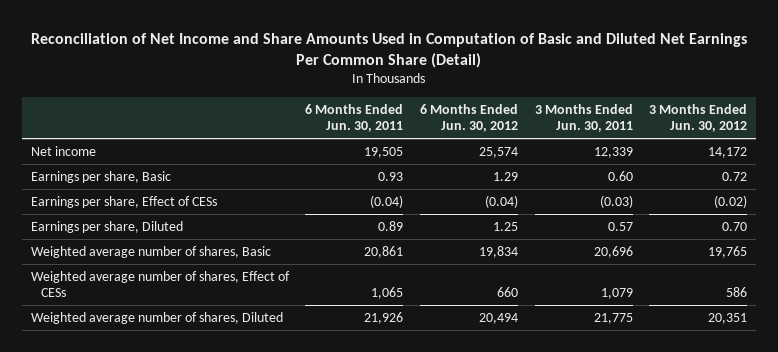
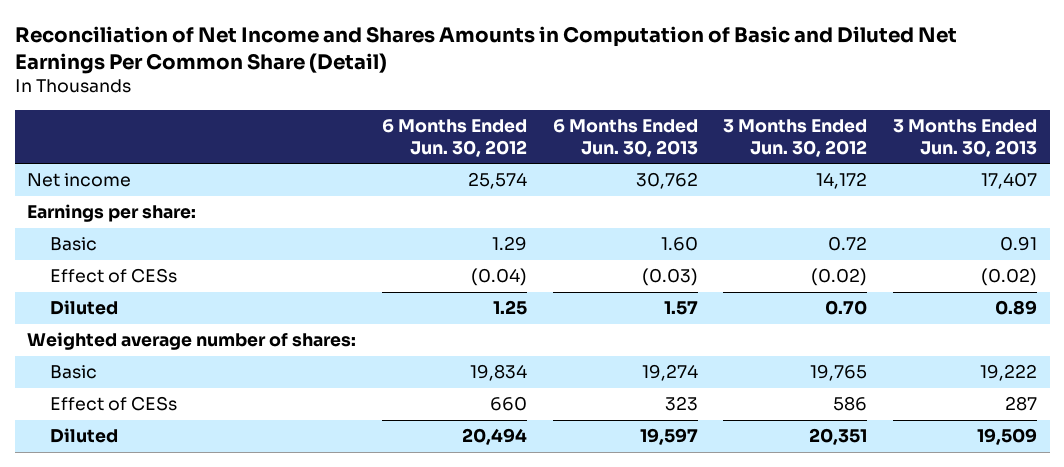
[30,32,747,68] Reconciliation of Net Income and Share Amounts Used in Computation of Basic and Diluted Net Earnings Per Common Share (Detail) -> [14,25,957,74] Reconciliation of Net Income and Shares Amounts in Computation of Basic and Diluted Net Earnings Per Common Share (Detail)
[305,104,404,133] 6 Months Ended Jun. 30, 2011 -> none
[534,104,633,133] 3 Months Ended Jun. 30, 2011 -> none
none -> [552,119,698,157] 6 Months Ended Jun. 30, 2013
none -> [893,119,1038,157] 3 Months Ended Jun. 30, 2013
none -> [27,204,197,223] Earnings per share:
[30,170,171,183] Earnings per share, Basic -> [49,237,97,252] Basic
[30,195,217,208] Earnings per share, Effect of CESs -> [49,268,177,284] Effect of CESs
[30,220,183,233] Earnings per share, Diluted -> [49,300,118,316] Diluted
none -> [27,332,357,351] Weighted average number of shares:
[30,245,271,258] Weighted average number of shares, Basic -> [49,365,97,380] Basic
[30,270,290,298] Weighted average number of shares, Effect of CESs -> [49,396,177,412] Effect of CESs
[30,311,283,324] Weighted average number of shares, Diluted -> [49,428,118,444] Diluted

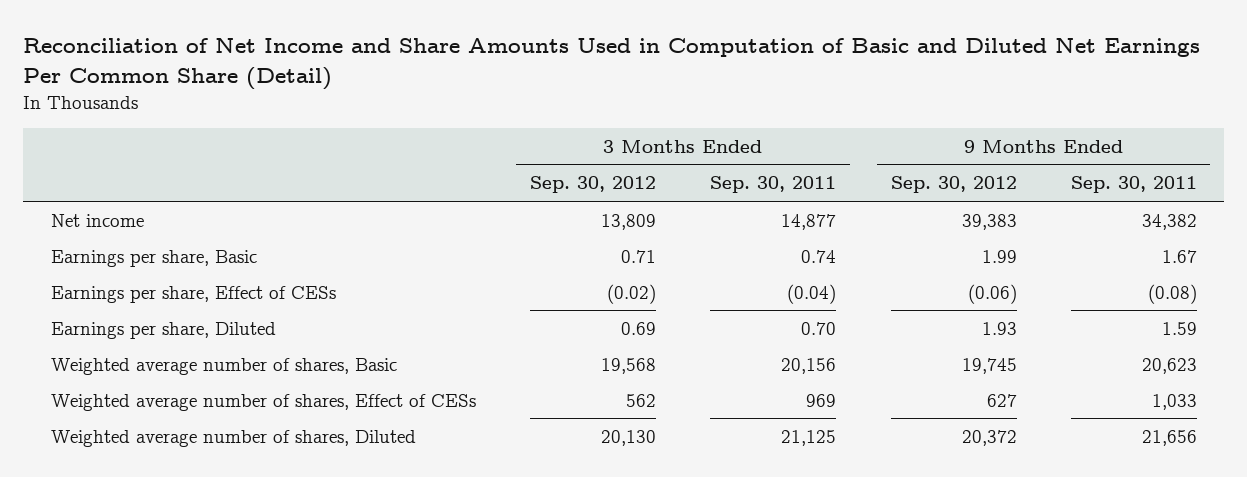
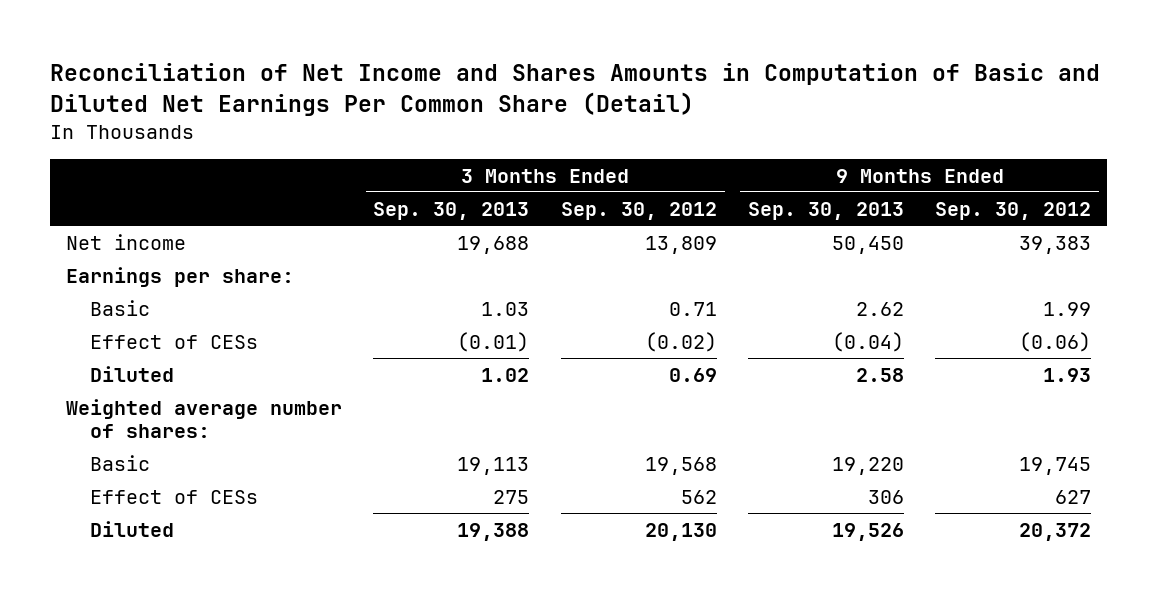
[23,38,1201,90] Reconciliation of Net Income and Share Amounts Used in Computation of Basic and Diluted Net Earnings Per Common Share (Detail) -> [50,63,1101,117] Reconciliation of Net Income and Shares Amounts in Computation of Basic and Diluted Net Earnings Per Common Share (Detail)
[710,176,837,194] Sep. 30, 2011 -> none
[1070,176,1197,194] Sep. 30, 2011 -> none
none -> [373,201,530,220] Sep. 30, 2013
none -> [748,201,905,220] Sep. 30, 2013
none -> [66,266,295,287] Earnings per share:
[50,249,257,267] Earnings per share, Basic -> [90,299,151,316] Basic
[50,285,336,303] Earnings per share, Effect of CESs -> [90,334,259,349] Effect of CESs
[50,321,276,339] Earnings per share, Diluted -> [90,365,175,382] Diluted
none -> [66,398,343,438] Weighted average number of shares:
[50,357,397,375] Weighted average number of shares, Basic -> [90,454,151,471] Basic
[50,393,476,411] Weighted average number of shares, Effect of CESs -> [90,489,259,504] Effect of CESs
[50,429,416,447] Weighted average number of shares, Diluted -> [90,520,175,537] Diluted

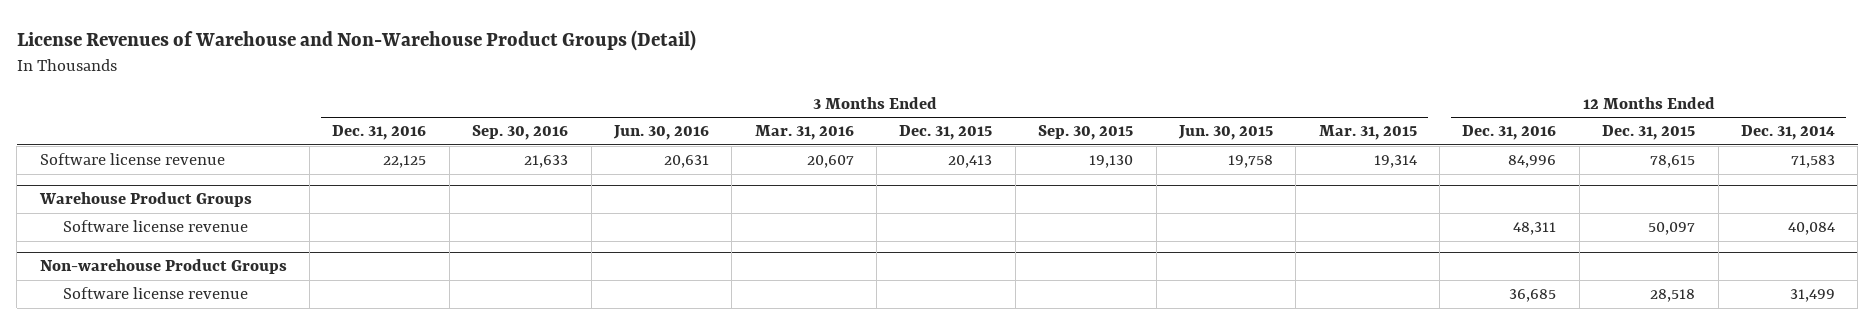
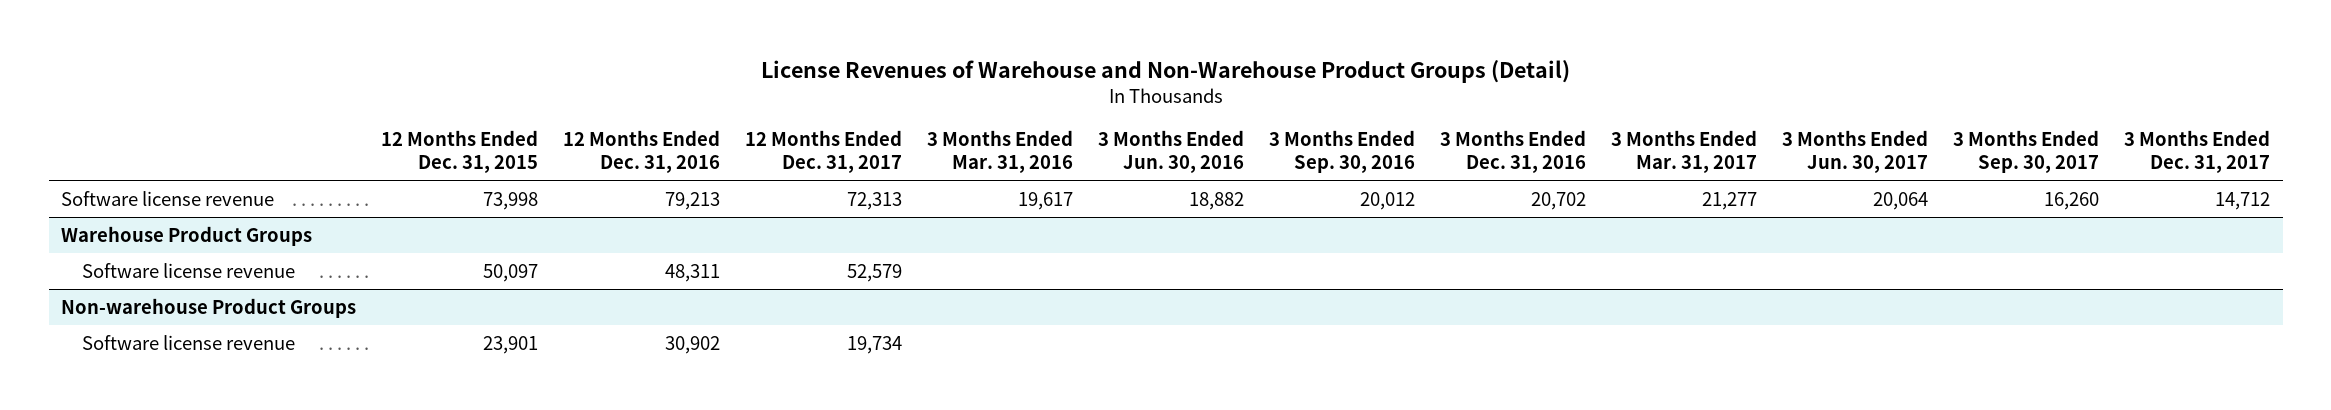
[899,125,993,141] Dec. 31, 2015 -> none
[1038,125,1134,141] Sep. 30, 2015 -> none
[1177,125,1273,141] Jun. 30, 2015 -> none
[1318,125,1417,141] Mar. 31, 2015 -> none
[1740,125,1835,141] Dec. 31, 2014 -> none
none -> [745,130,903,173] 12 Months Ended Dec. 31, 2017
none -> [1611,130,1758,173] 3 Months Ended Mar. 31, 2017
none -> [1782,130,1929,173] 3 Months Ended Jun. 30, 2017
none -> [1953,130,2100,173] 3 Months Ended Sep. 30, 2017
none -> [2124,130,2271,173] 3 Months Ended Dec. 31, 2017
[383,155,427,169] 22,125 -> [1531,191,1587,210] 20,702
[524,155,569,169] 21,633 -> [1360,191,1416,210] 20,012
[663,155,709,169] 20,631 -> [1189,191,1245,210] 18,882
[806,155,854,169] 20,607 -> [1018,191,1074,210] 19,617
[1508,155,1557,169] 84,996 -> [665,191,721,210] 79,213
[1650,155,1696,169] 78,615 -> [483,191,539,210] 73,998
[1509,289,1557,303] 36,685 -> [665,335,721,354] 30,902
[1650,289,1696,303] 28,518 -> [483,335,539,354] 23,901

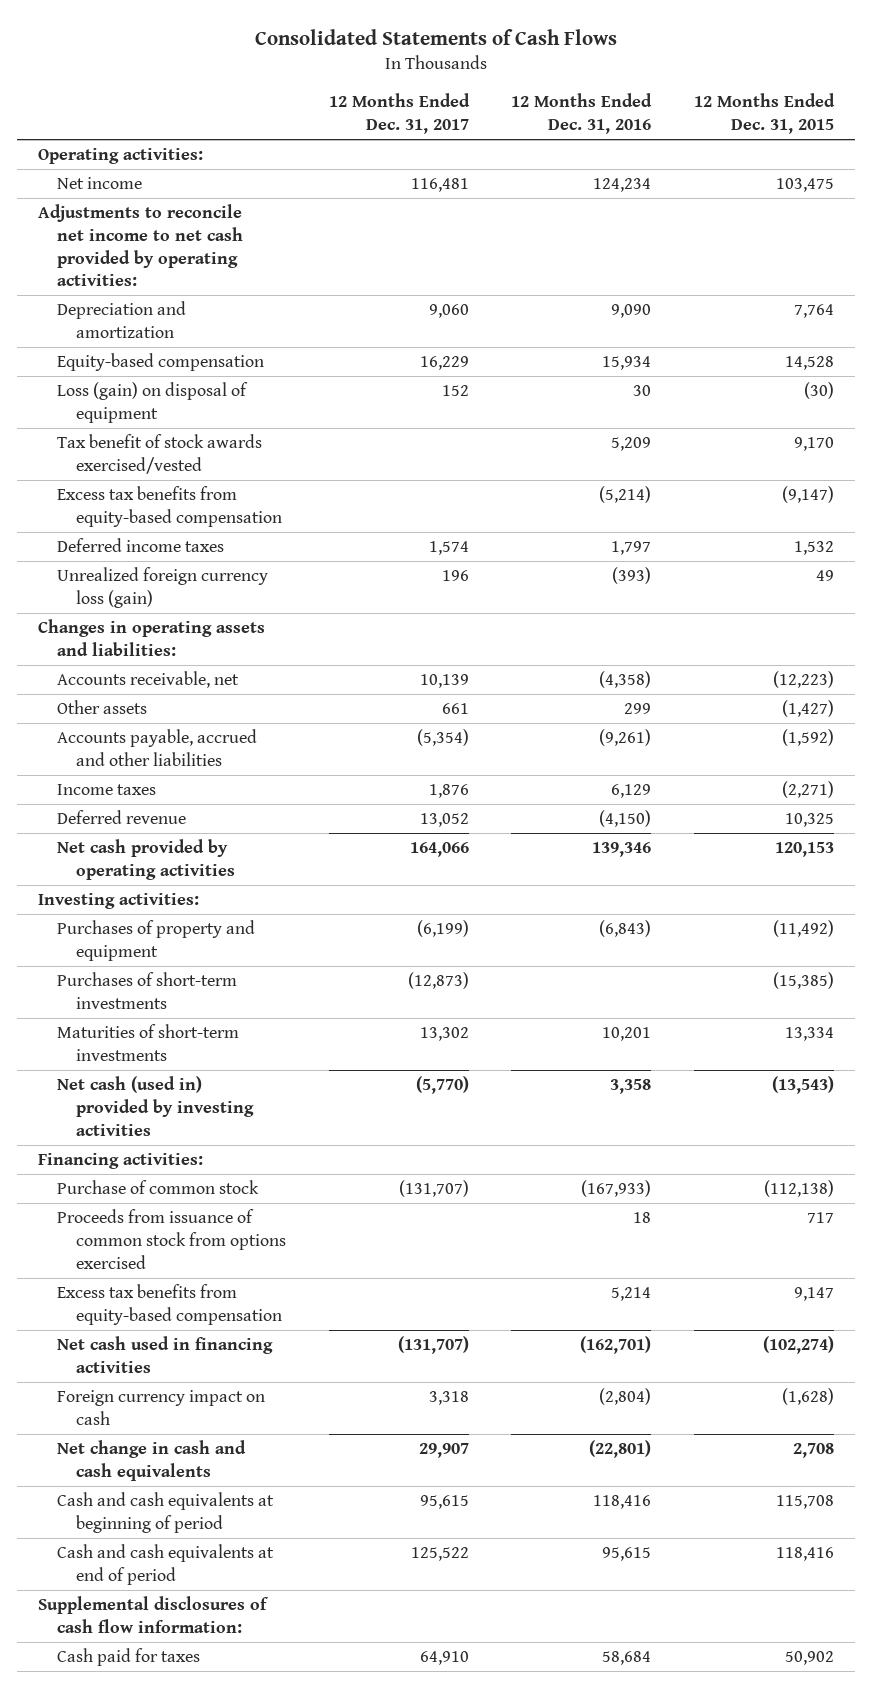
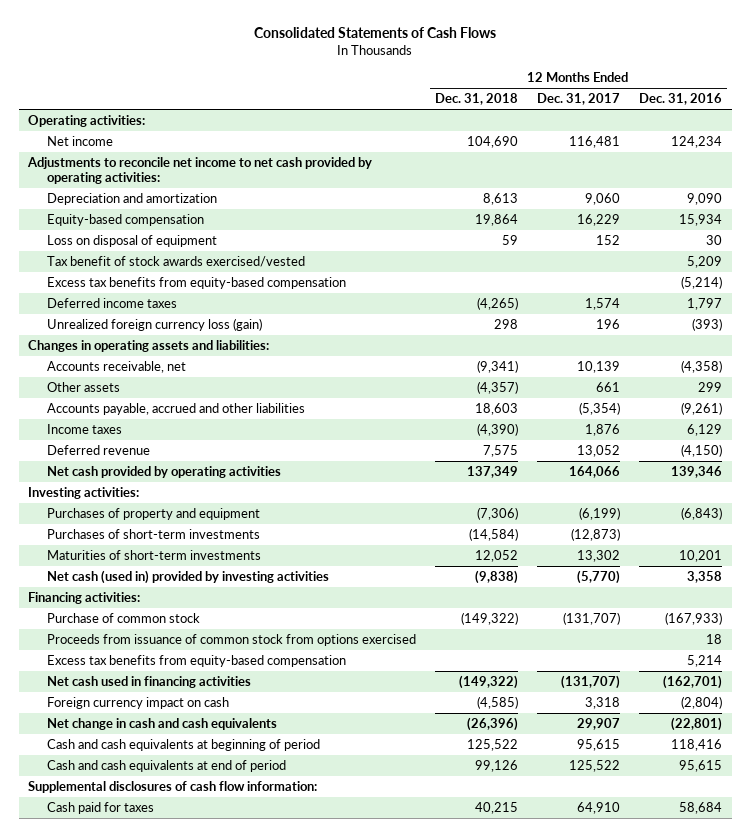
[693,93,835,135] 12 Months Ended Dec. 31, 2015 -> none
none -> [434,93,518,106] Dec. 31, 2018
[56,382,248,423] Loss (gain) on disposal of equipment -> [46,235,217,248] Loss on disposal of equipment

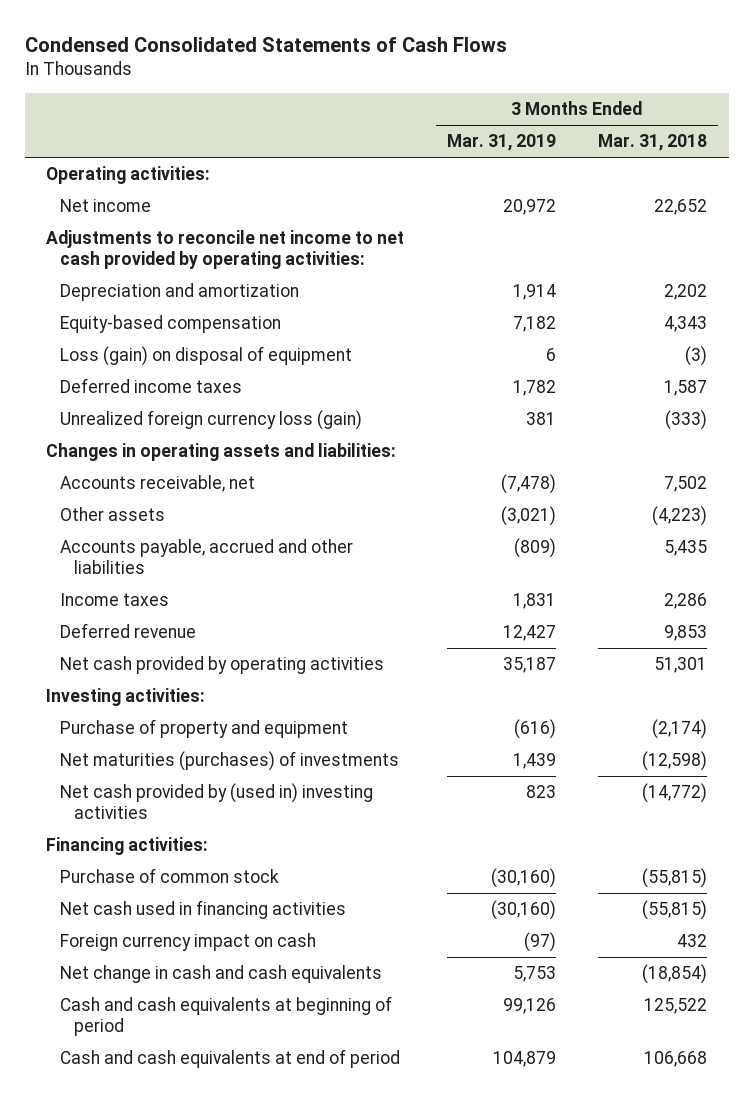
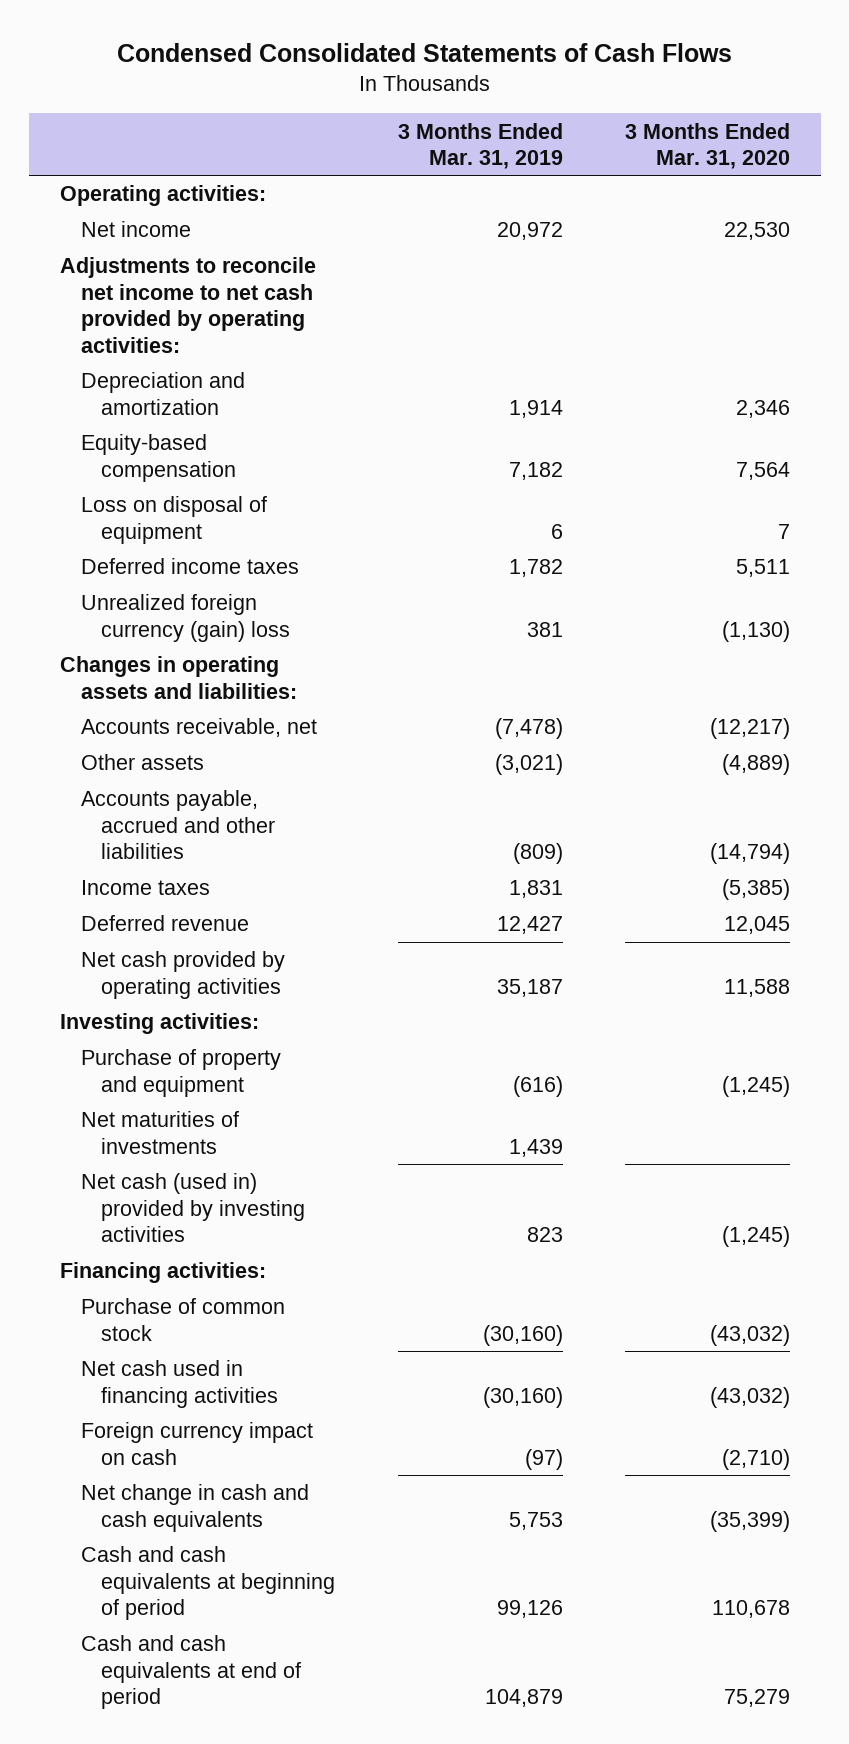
[598,134,708,152] Mar. 31, 2018 -> none
none -> [624,122,790,169] 3 Months Ended Mar. 31, 2020
[60,346,353,367] Loss (gain) on disposal of equipment -> [80,496,267,544] Loss on disposal of equipment
[60,410,363,431] Unrealized foreign currency loss (gain) -> [80,594,291,642] Unrealized foreign currency (gain) loss
[60,751,400,772] Net maturities (purchases) of investments -> [80,1111,239,1154] Net maturities of investments
[60,783,374,820] Net cash provided by (used in) investing activities -> [80,1173,306,1243] Net cash (used in) provided by investing activities

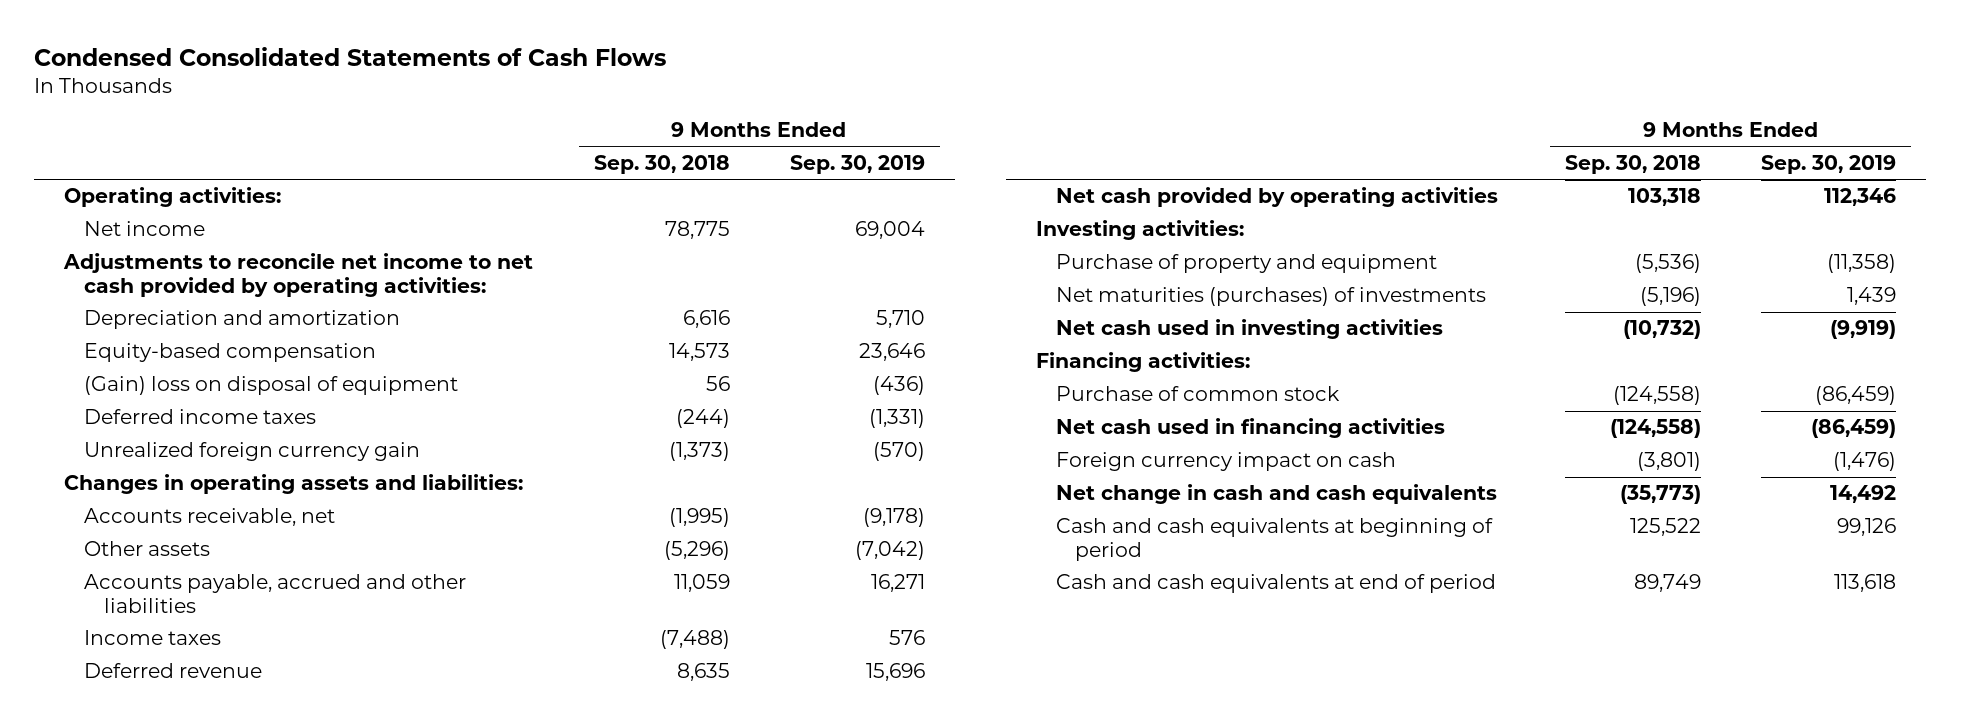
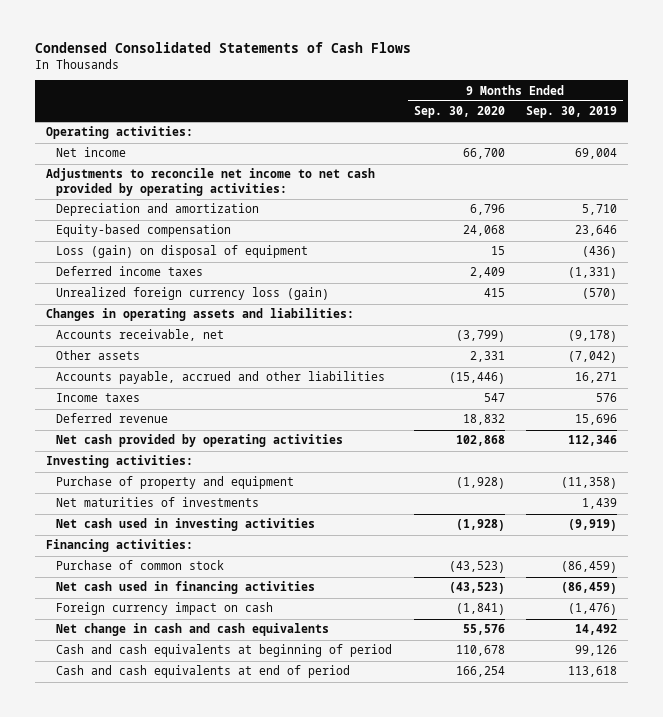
[593,154,730,174] Sep. 30, 2018 -> none
none -> [413,106,505,119] Sep. 30, 2020
[84,376,459,396] (Gain) loss on disposal of equipment -> [56,245,309,259] Loss (gain) on disposal of equipment
[84,442,421,462] Unrealized foreign currency gain -> [56,287,330,301] Unrealized foreign currency loss (gain)
[1055,287,1486,307] Net maturities (purchases) of investments -> [56,497,260,508] Net maturities of investments

